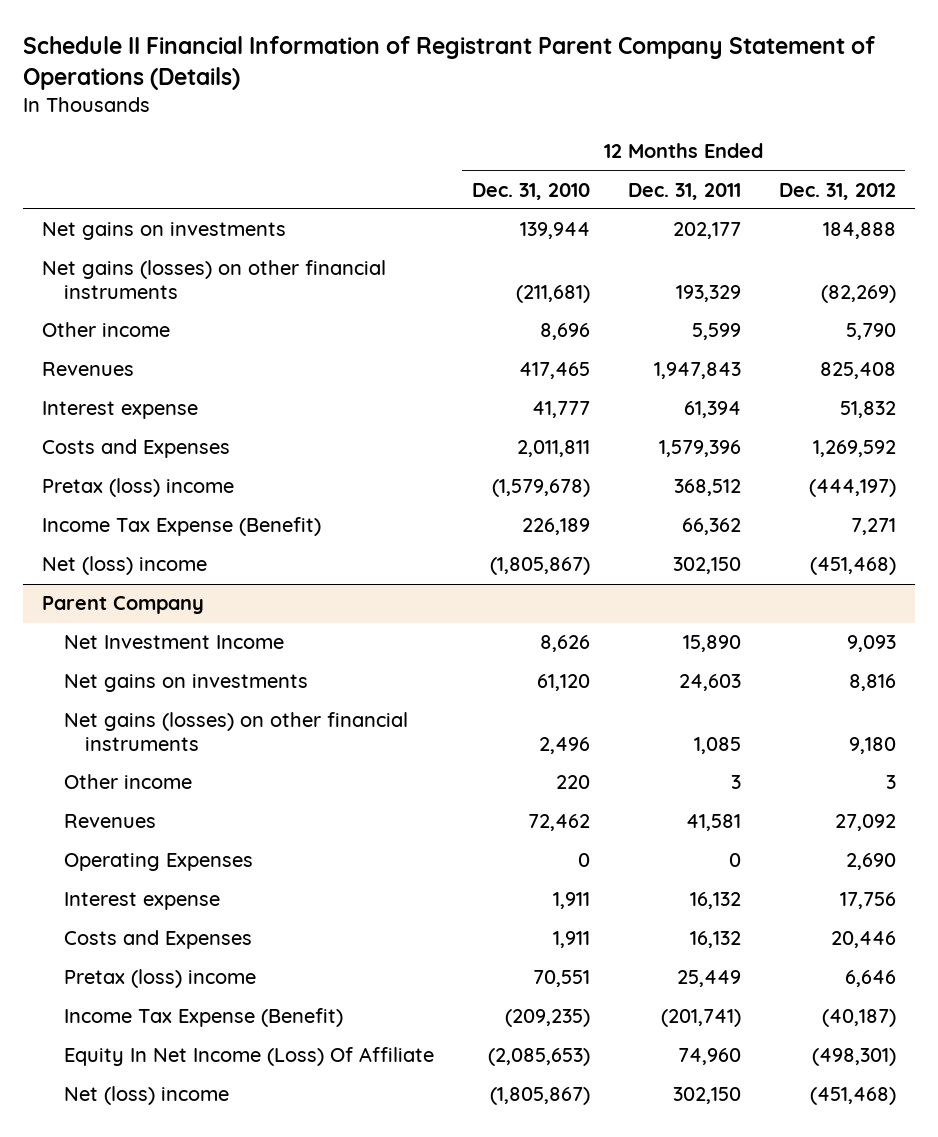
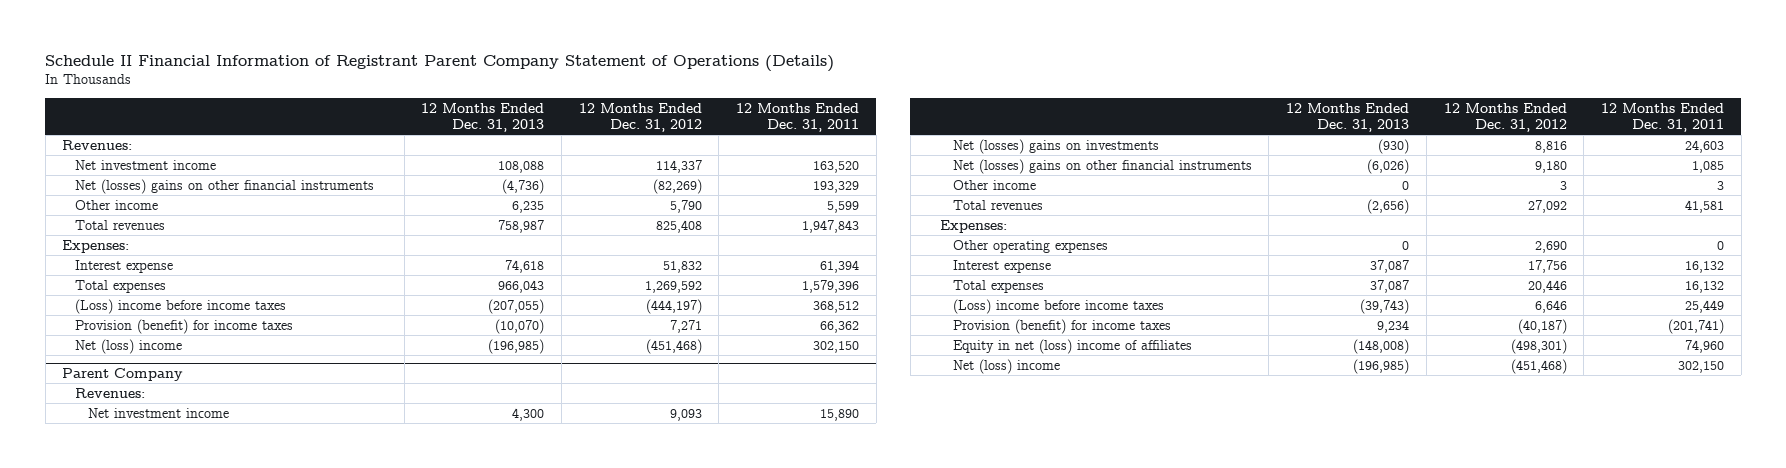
[471,182,590,200] Dec. 31, 2010 -> none
none -> [421,102,545,132] 12 Months Ended Dec. 31, 2013
[42,222,287,241] Net gains on investments -> none
none -> [62,139,133,150] Revenues:
none -> [75,159,217,170] Net investment income
[42,260,387,299] Net gains (losses) on other financial instruments -> [75,178,375,194] Net (losses) gains on other financial instruments
[42,362,135,377] Revenues -> [75,219,166,230] Total revenues
none -> [62,239,130,253] Expenses:
[42,439,231,459] Costs and Expenses -> [75,279,167,293] Total expenses
[42,478,235,498] Pretax (loss) income -> [75,298,287,314] (Loss) income before income taxes
[42,517,322,537] Income Tax Expense (Benefit) -> [75,318,294,334] Provision (benefit) for income taxes
none -> [75,387,146,398] Revenues:
[63,635,284,650] Net Investment Income -> [87,407,229,418] Net investment income
[63,674,308,693] Net gains on investments -> [952,138,1159,154] Net (losses) gains on investments
[63,712,408,751] Net gains (losses) on other financial instruments -> [952,158,1252,174] Net (losses) gains on other financial instruments
[63,814,156,829] Revenues -> [952,199,1043,210] Total revenues
none -> [940,219,1008,233] Expenses:
[63,853,253,872] Operating Expenses -> [952,239,1108,253] Other operating expenses
[63,930,252,950] Costs and Expenses -> [952,279,1044,293] Total expenses
[63,969,256,989] Pretax (loss) income -> [952,298,1164,314] (Loss) income before income taxes
[63,1008,343,1028] Income Tax Expense (Benefit) -> [952,318,1171,334] Provision (benefit) for income taxes
[63,1047,434,1067] Equity In Net Income (Loss) Of Affiliate -> [952,338,1192,354] Equity in net (loss) income of affiliates

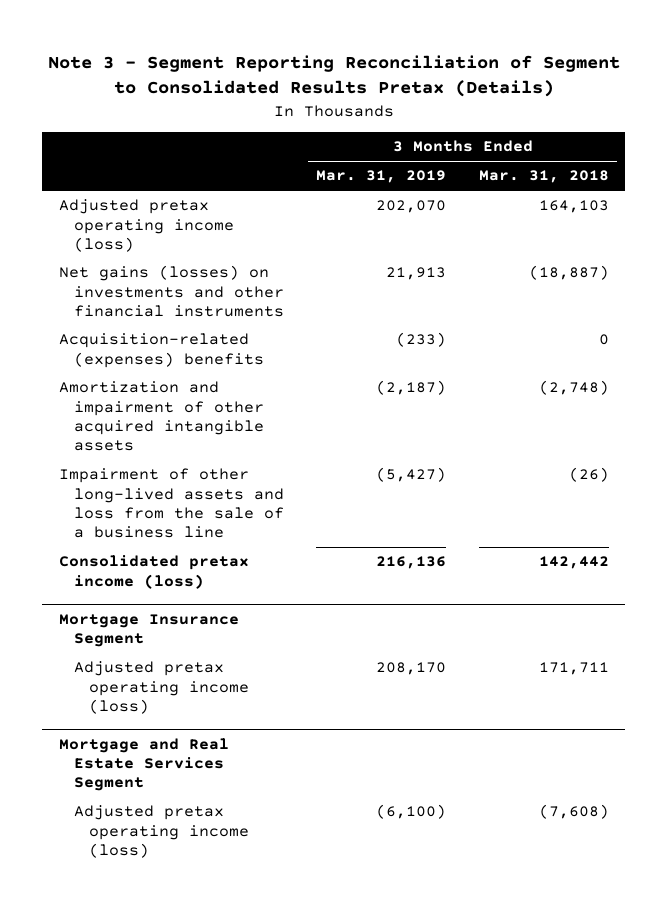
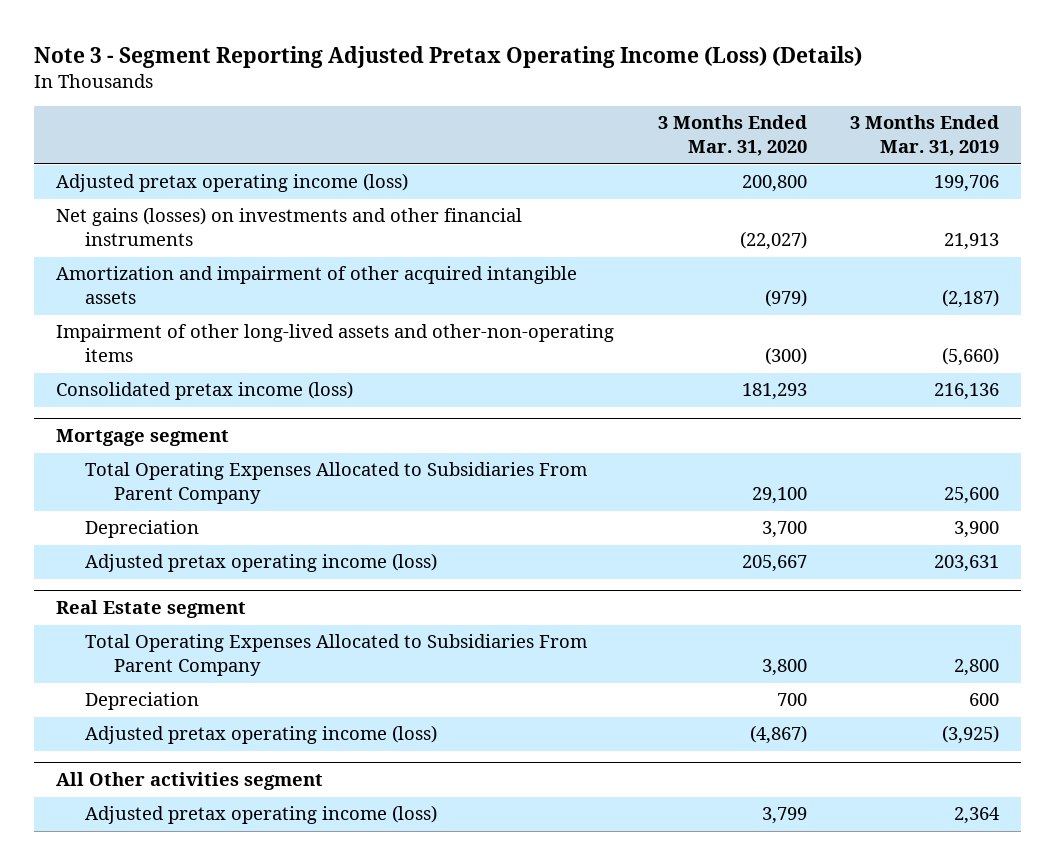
[47,54,620,98] Note 3 - Segment Reporting Reconciliation of Segment to Consolidated Results Pretax (Details) -> [34,45,863,68] Note 3 - Segment Reporting Adjusted Pretax Operating Income (Loss) (Details)
[478,170,609,184] Mar. 31, 2018 -> none
none -> [657,115,807,157] 3 Months Ended Mar. 31, 2020
[376,200,447,214] 202,070 -> [934,175,1000,193] 199,706
[58,333,264,368] Acquisition-related (expenses) benefits -> none
[58,468,284,539] Impairment of other long-lived assets and loss from the sale of a business line -> [56,324,615,363] Impairment of other long-lived assets and other-non-operating items
[376,467,447,483] (5,427) -> [942,347,1000,367] (5,660)
[58,613,239,648] Mortgage Insurance Segment -> [56,429,230,447] Mortgage segment
none -> [85,462,588,505] Total Operating Expenses Allocated to Subsidiaries From Parent Company
none -> [85,520,200,539] Depreciation
[376,662,447,676] 208,170 -> [934,555,1000,573] 203,631
[58,737,229,792] Mortgage and Real Estate Services Segment -> [56,600,247,619] Real Estate segment
none -> [85,634,588,677] Total Operating Expenses Allocated to Subsidiaries From Parent Company
none -> [85,692,200,711] Depreciation
[376,804,447,820] (6,100) -> [942,725,1000,745] (3,925)
none -> [56,772,324,791] All Other activities segment
none -> [85,805,438,825] Adjusted pretax operating income (loss)

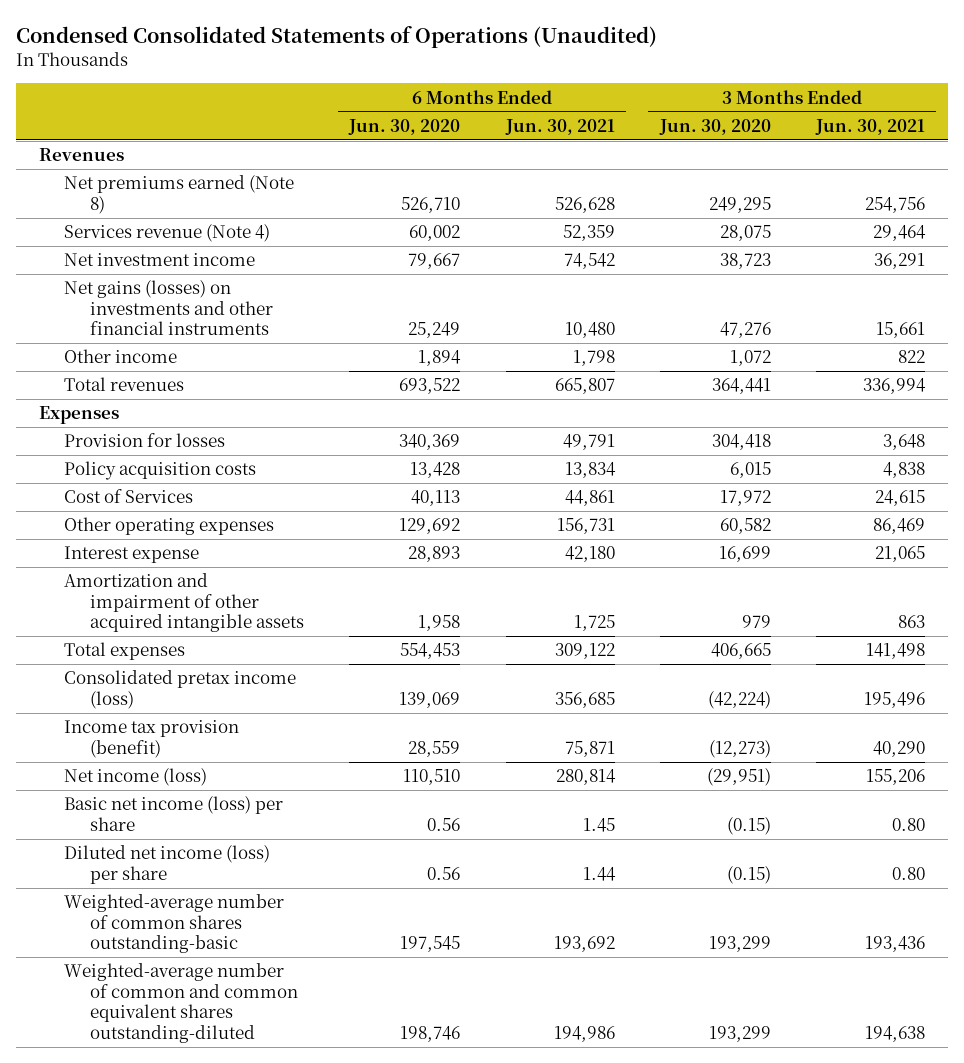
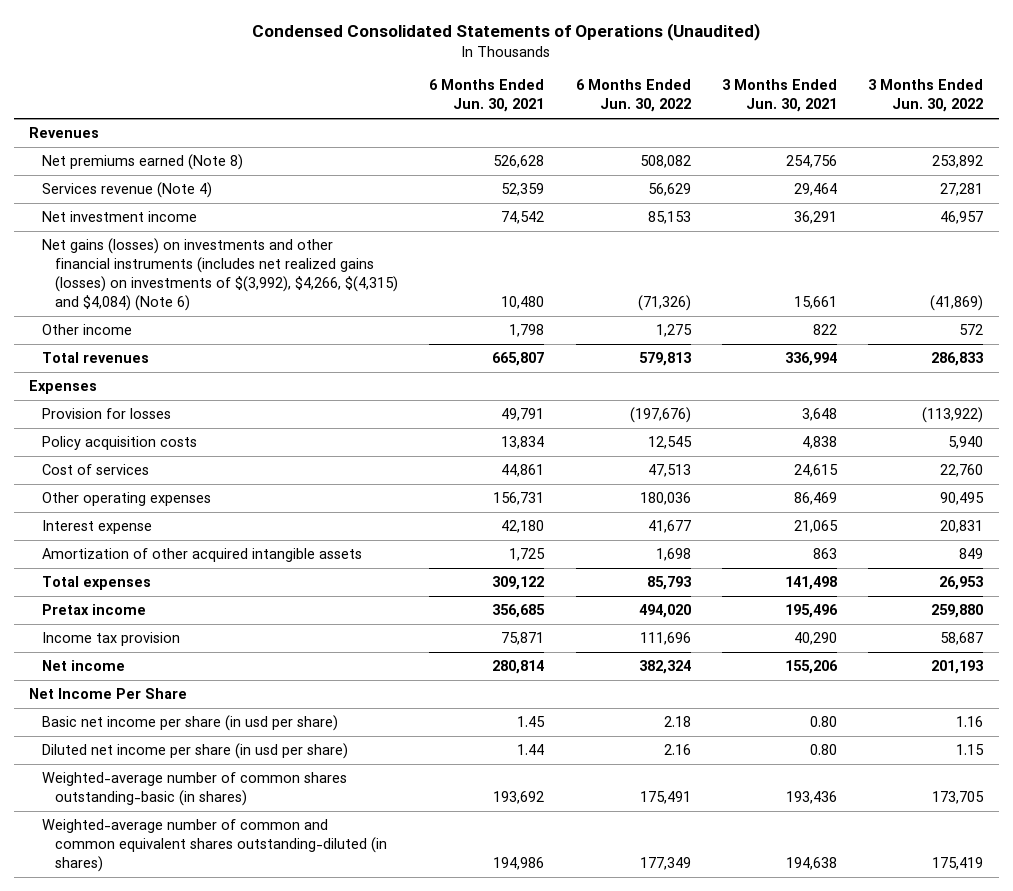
[348,119,461,136] Jun. 30, 2020 -> none
[658,119,771,136] Jun. 30, 2020 -> none
none -> [575,79,691,113] 6 Months Ended Jun. 30, 2022
none -> [868,79,984,113] 3 Months Ended Jun. 30, 2022
[64,280,274,336] Net gains (losses) on investments and other financial instruments -> [42,238,398,311] Net gains (losses) on investments and other financial instruments (includes net realized gains (losses) on investments of $(3,992), $4,266, $(4,315) and $4,084) (Note 6)
[64,489,194,504] Cost of Services -> [42,464,150,476] Cost of services
[64,573,305,633] Amortization and impairment of other acquired intangible assets -> [42,548,363,563] Amortization of other acquired intangible assets
[64,670,297,709] Consolidated pretax income (loss) -> [42,604,147,616] Pretax income
[64,720,240,758] Income tax provision (benefit) -> [42,632,181,647] Income tax provision
[64,768,208,787] Net income (loss) -> [42,660,126,672] Net income
none -> [29,688,188,700] Net Income Per Share
[64,796,284,831] Basic net income (loss) per share -> [42,715,339,732] Basic net income per share (in usd per share)
[64,845,271,884] Diluted net income (loss) per share -> [42,743,349,760] Diluted net income per share (in usd per share)
[64,894,285,954] Weighted-average number of common shares outstanding-basic -> [42,772,348,807] Weighted-average number of common shares outstanding-basic (in shares)
[64,963,299,1044] Weighted-average number of common and common equivalent shares outstanding-diluted -> [42,819,387,873] Weighted-average number of common and common equivalent shares outstanding-diluted (in shares)

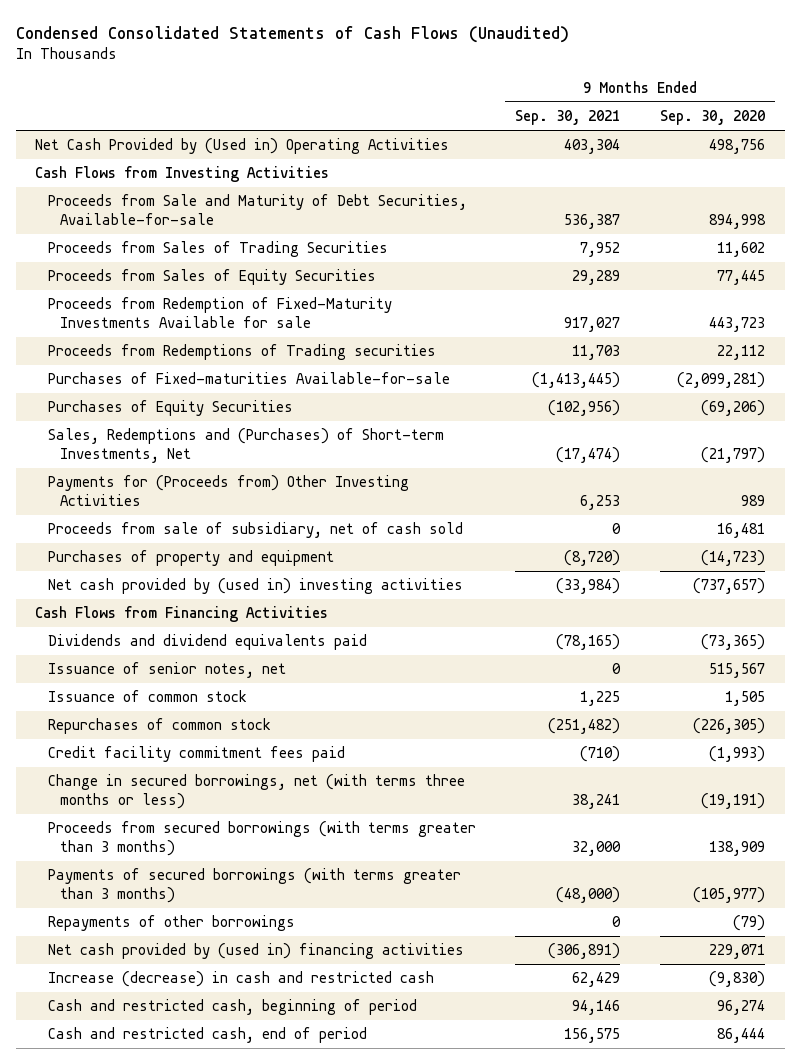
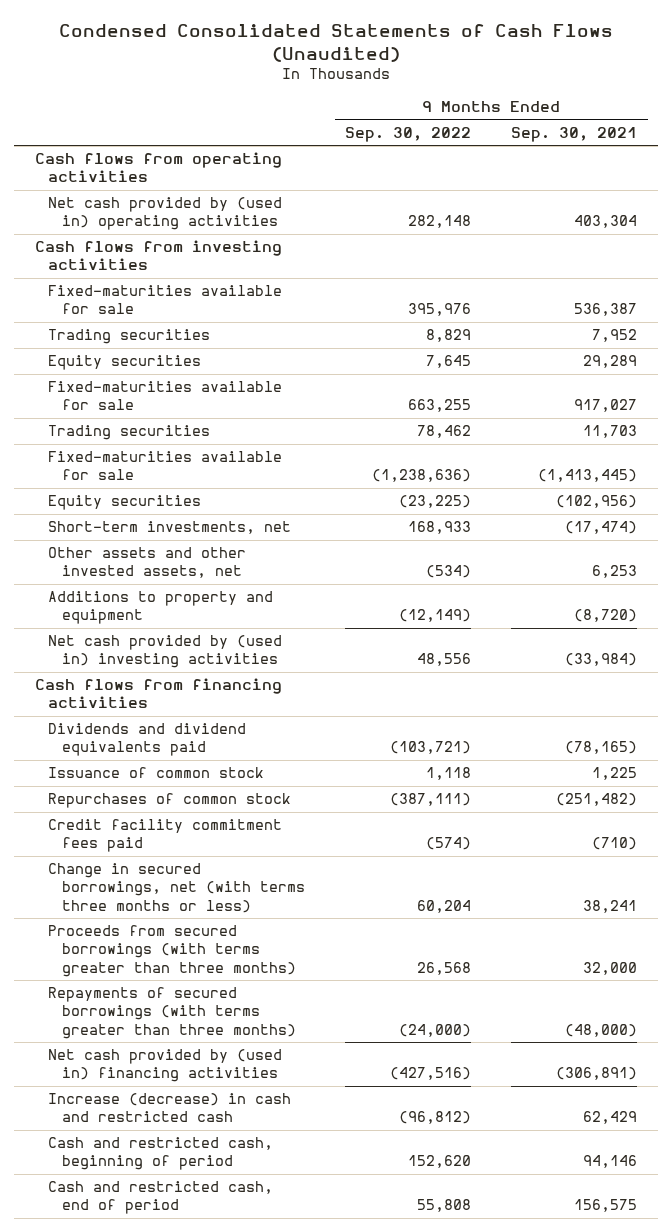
[659,110,765,126] Sep. 30, 2020 -> none
none -> [345,126,472,142] Sep. 30, 2022
[47,522,463,539] Proceeds from sale of subsidiary, net of cash sold -> none
none -> [34,152,282,183] Cash flows from operating activities
[35,138,450,155] Net Cash Provided by (Used in) Operating Activities -> [48,197,283,231] Net cash provided by (used in) operating activities
[35,166,330,183] Cash Flows from Investing Activities -> [34,240,282,271] Cash flows from investing activities
[47,194,467,225] Proceeds from Sale and Maturity of Debt Securities, Available-for-sale -> [48,285,283,315] Fixed-maturities available for sale
[47,241,388,258] Proceeds from Sales of Trading Securities -> [48,329,211,345] Trading securities
[47,269,376,286] Proceeds from Sales of Equity Securities -> [48,355,202,371] Equity securities
[47,297,392,328] Proceeds from Redemption of Fixed-Maturity Investments Available for sale -> [48,381,283,411] Fixed-maturities available for sale
[47,344,436,361] Proceeds from Redemptions of Trading securities -> [48,425,211,441] Trading securities
[47,372,450,385] Purchases of Fixed-maturities Available-for-sale -> [48,451,283,481] Fixed-maturities available for sale
[47,400,293,417] Purchases of Equity Securities -> [48,495,202,511] Equity securities
[47,428,444,463] Sales, Redemptions and (Purchases) of Short-term Investments, Net -> [48,521,292,535] Short-term investments, net
[47,475,409,506] Payments for (Proceeds from) Other Investing Activities -> [48,547,247,579] Other assets and other invested assets, net
[47,550,334,567] Purchases of property and equipment -> [48,591,274,625] Additions to property and equipment
[35,606,329,623] Cash Flows from Financing Activities -> [34,678,282,709] Cash flows from financing activities
[47,662,286,679] Issuance of senior notes, net -> none
[47,915,295,932] Repayments of other borrowings -> none
[47,821,476,856] Proceeds from secured borrowings (with terms greater than 3 months) -> [48,925,296,977] Proceeds from secured borrowings (with terms greater than three months)
[47,868,461,903] Payments of secured borrowings (with terms greater than 3 months) -> [48,987,296,1039] Repayments of secured borrowings (with terms greater than three months)

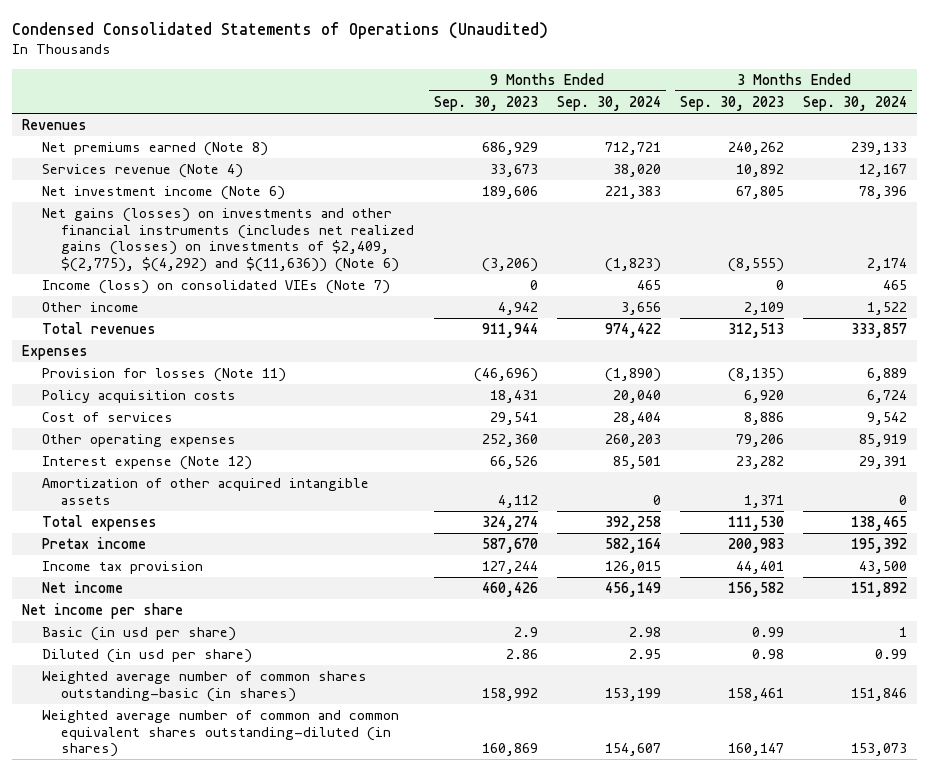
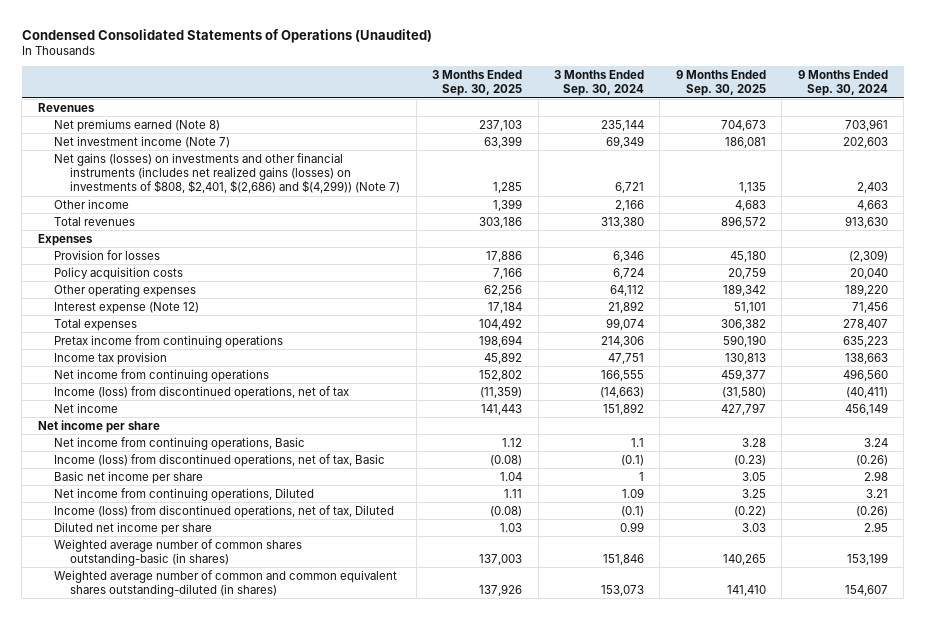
[433,95,538,111] Sep. 30, 2023 -> none
[679,95,784,111] Sep. 30, 2023 -> none
none -> [432,69,523,97] 3 Months Ended Sep. 30, 2025
none -> [675,69,766,97] 9 Months Ended Sep. 30, 2025
[41,164,243,179] Services revenue (Note 4) -> none
[41,280,390,295] Income (loss) on consolidated VIEs (Note 7) -> none
[604,142,661,156] 712,721 -> [844,118,888,131] 703,961
[851,142,908,156] 239,133 -> [600,119,644,131] 235,144
[41,186,285,201] Net investment income (Note 6) -> [54,135,231,148] Net investment income (Note 7)
[604,186,661,200] 221,383 -> [842,136,888,148] 202,603
[859,186,908,200] 78,396 -> [605,135,644,148] 69,349
[41,208,415,272] Net gains (losses) on investments and other financial instruments (includes net realized gains (losses) on investments of $2,409, $(2,775), $(4,292) and $(11,636)) (Note 6) -> [54,152,401,194] Net gains (losses) on investments and other financial instruments (includes net realized gains (losses) on investments of $808, $2,401, $(2,686) and $(4,299)) (Note 7)
[604,257,661,272] (1,823) -> [856,182,888,194] 2,403
[867,257,908,271] 2,174 -> [614,182,644,194] 6,721
[620,302,661,316] 3,656 -> [856,199,888,211] 4,663
[867,302,908,316] 1,522 -> [614,199,644,211] 2,166
[604,323,661,339] 974,422 -> [844,215,888,228] 913,630
[851,323,908,339] 333,857 -> [600,216,644,228] 313,380
[41,368,286,383] Provision for losses (Note 11) -> [54,249,161,260] Provision for losses
[604,368,661,383] (1,890) -> [848,249,888,262] (2,309)
[867,368,908,382] 6,889 -> [612,250,644,262] 6,346
[41,412,173,423] Cost of services -> none
[41,478,369,505] Amortization of other acquired intangible assets -> none
[604,434,661,448] 260,203 -> [844,283,888,296] 189,220
[859,434,908,448] 85,919 -> [609,284,644,296] 64,112
[612,456,661,470] 85,501 -> [851,301,888,313] 71,456
[859,456,908,470] 29,391 -> [607,300,644,313] 21,892
[604,516,661,532] 392,258 -> [842,318,888,330] 278,407
[851,516,908,532] 138,465 -> [605,317,644,330] 99,074
[41,537,146,550] Pretax income -> [54,334,284,348] Pretax income from continuing operations
[604,538,661,554] 582,164 -> [842,335,888,347] 635,223
[851,538,908,554] 195,392 -> [600,335,644,347] 214,306
[604,561,661,575] 126,015 -> [844,352,888,364] 138,663
[859,561,908,575] 43,500 -> [607,352,644,364] 47,751
none -> [54,368,270,382] Net income from continuing operations
none -> [54,385,350,399] Income (loss) from discontinued operations, net of tax
none -> [54,436,306,450] Net income from continuing operations, Basic
none -> [54,453,386,467] Income (loss) from discontinued operations, net of tax, Basic
[41,627,236,642] Basic (in usd per share) -> [54,470,204,484] Basic net income per share
none -> [54,487,315,501] Net income from continuing operations, Diluted
none -> [54,504,395,518] Income (loss) from discontinued operations, net of tax, Diluted
[41,649,252,664] Diluted (in usd per share) -> [54,521,213,535] Diluted net income per share

